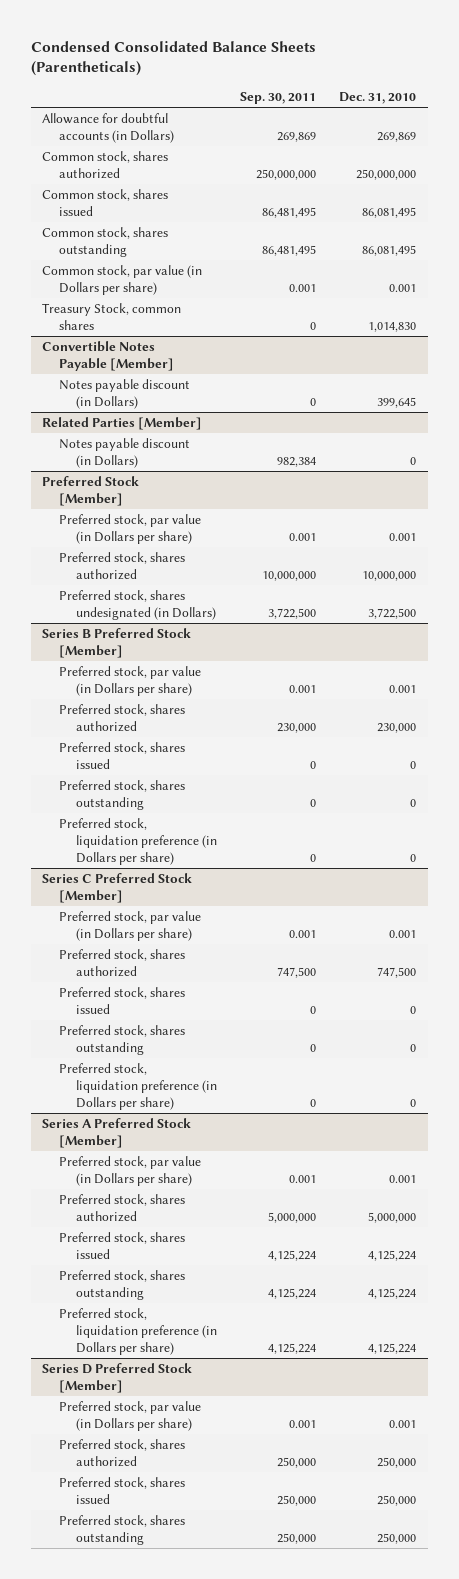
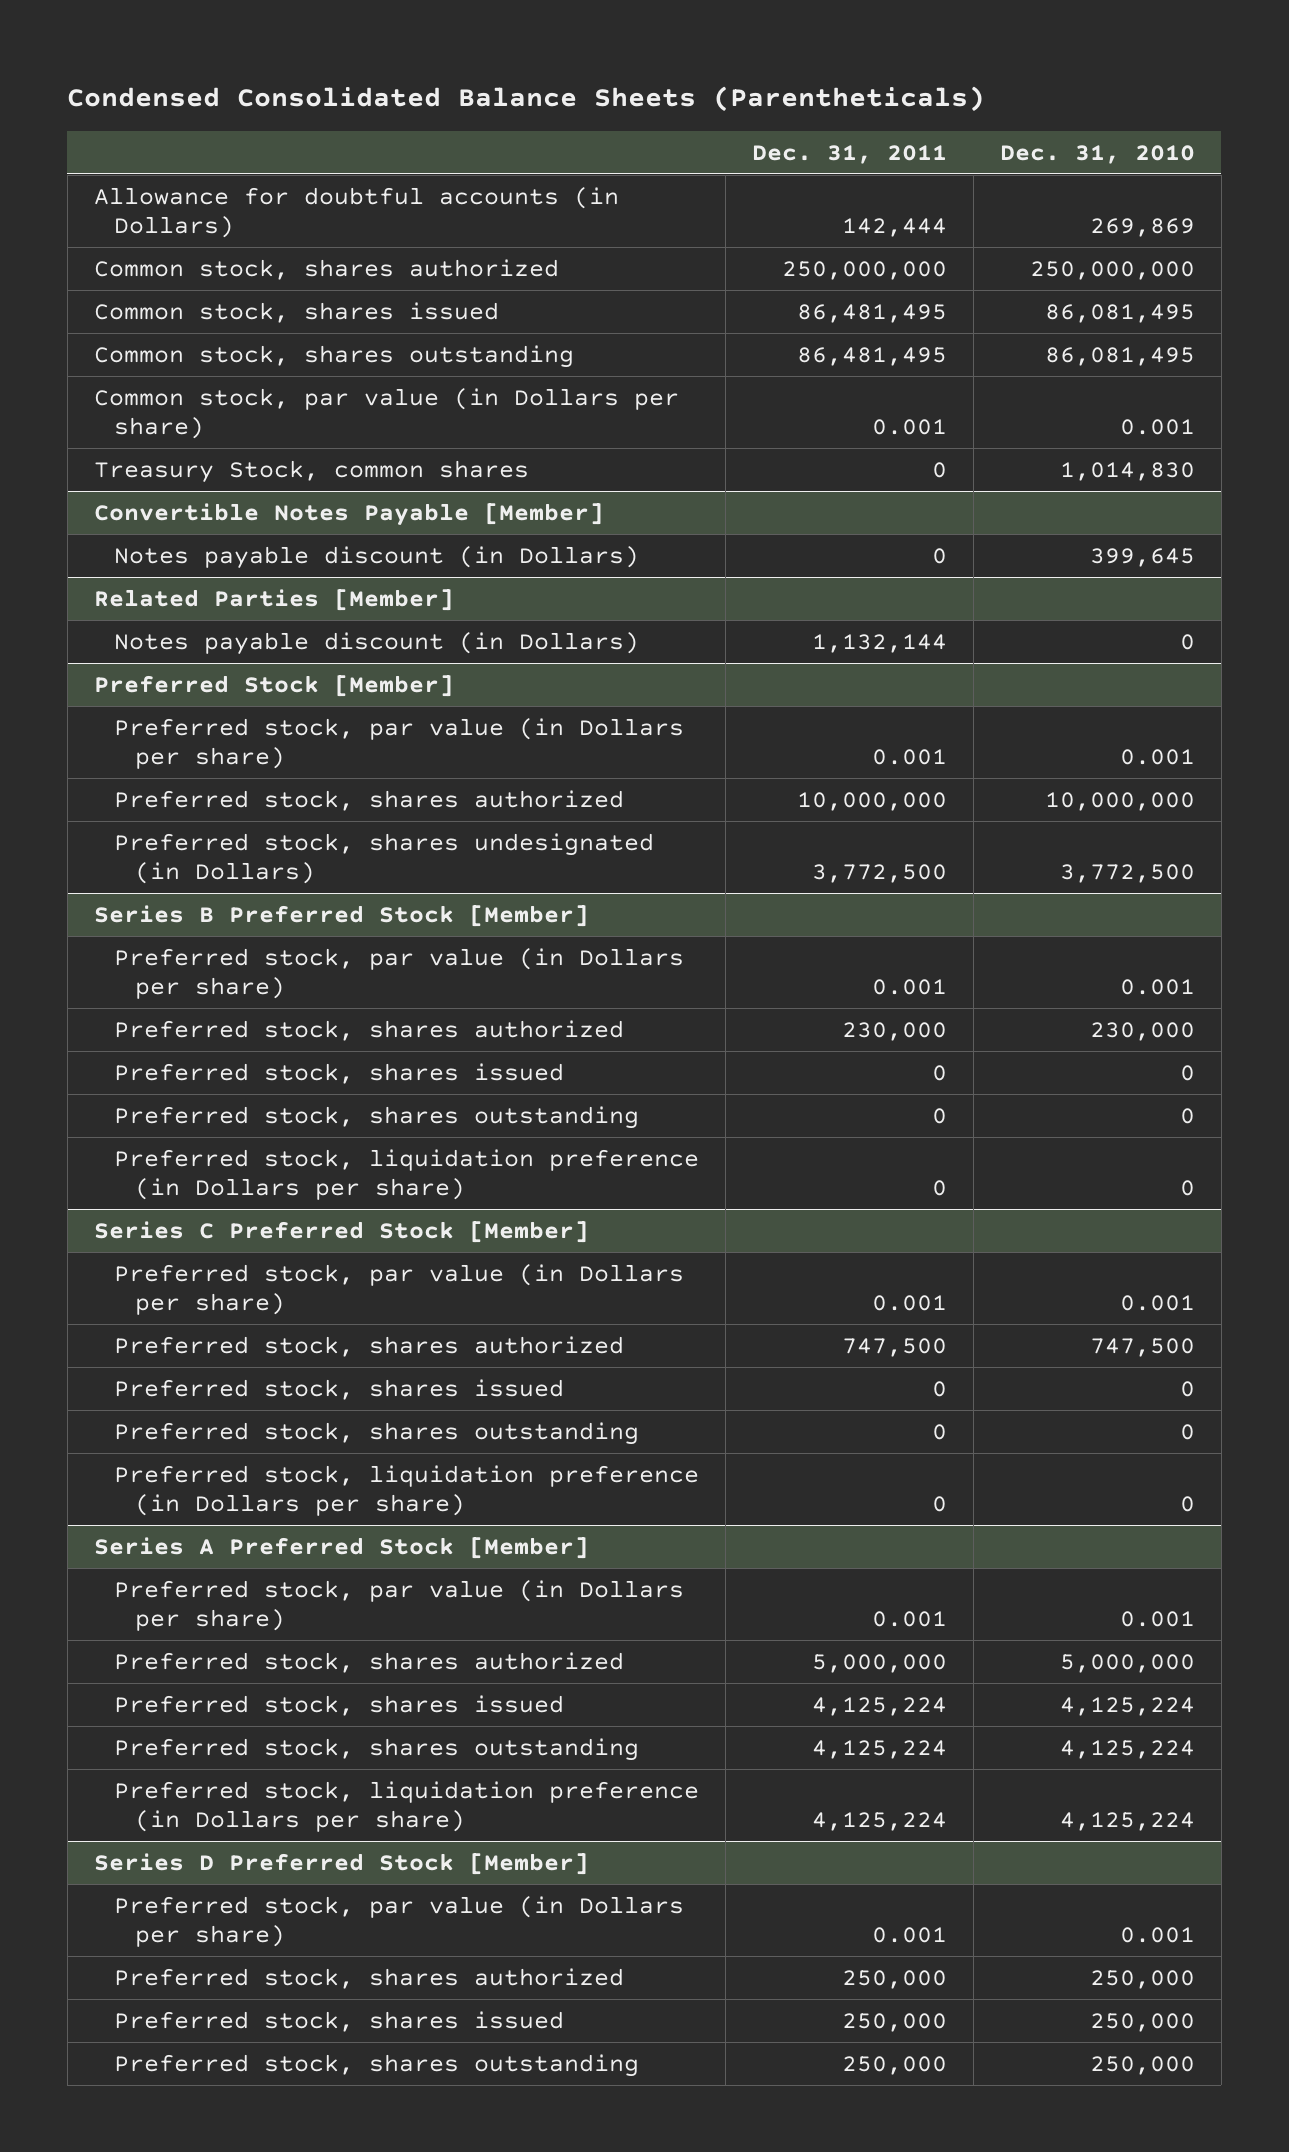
[240,91,317,104] Sep. 30, 2011 -> none
none -> [752,144,948,164] Dec. 31, 2011
[368,607,417,619] 3,722,500 -> [1059,863,1195,883] 3,772,500

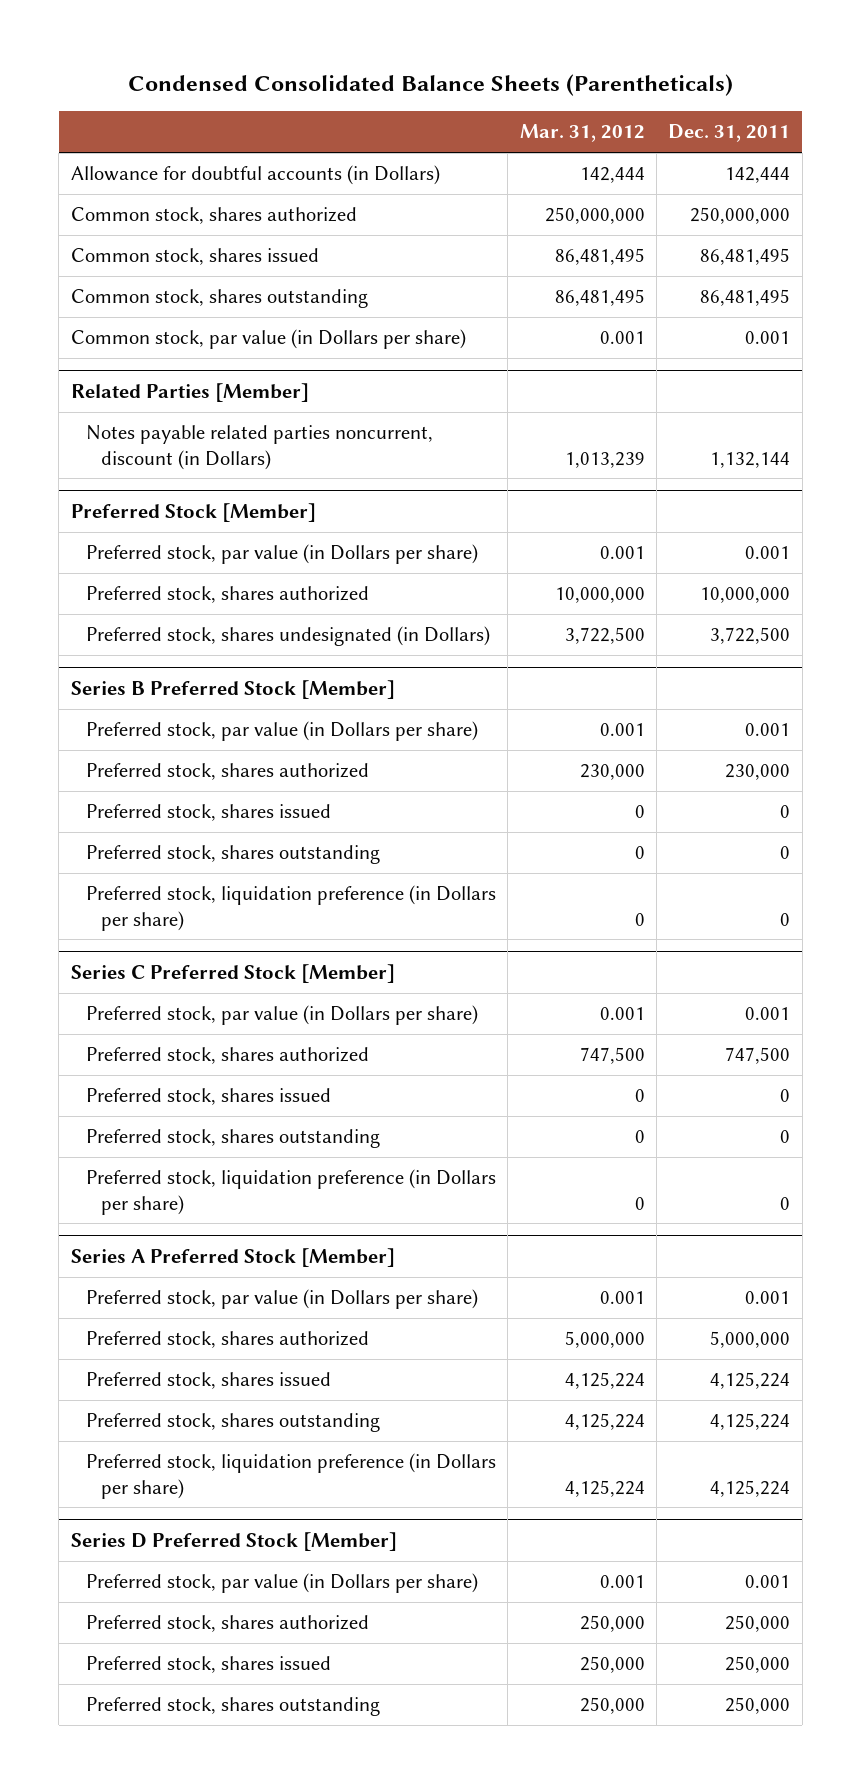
[999,144,1195,164] Dec. 31, 2010 -> none
none -> [519,124,645,143] Mar. 31, 2012
[93,459,529,483] Treasury Stock, common shares -> none
[93,502,604,526] Convertible Notes Payable [Member] -> none
[114,545,640,569] Notes payable discount (in Dollars) -> none
[114,631,640,655] Notes payable discount (in Dollars) -> [85,425,433,470] Notes payable related parties noncurrent, discount (in Dollars)
[812,863,948,883] 3,772,500 -> [710,627,791,645] 3,722,500

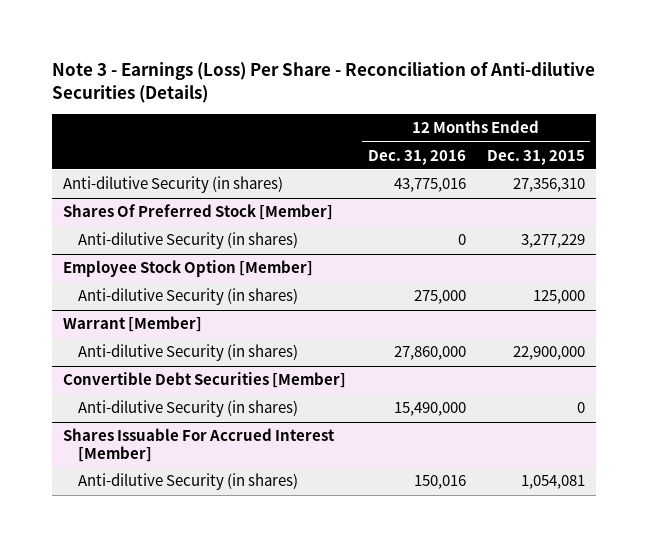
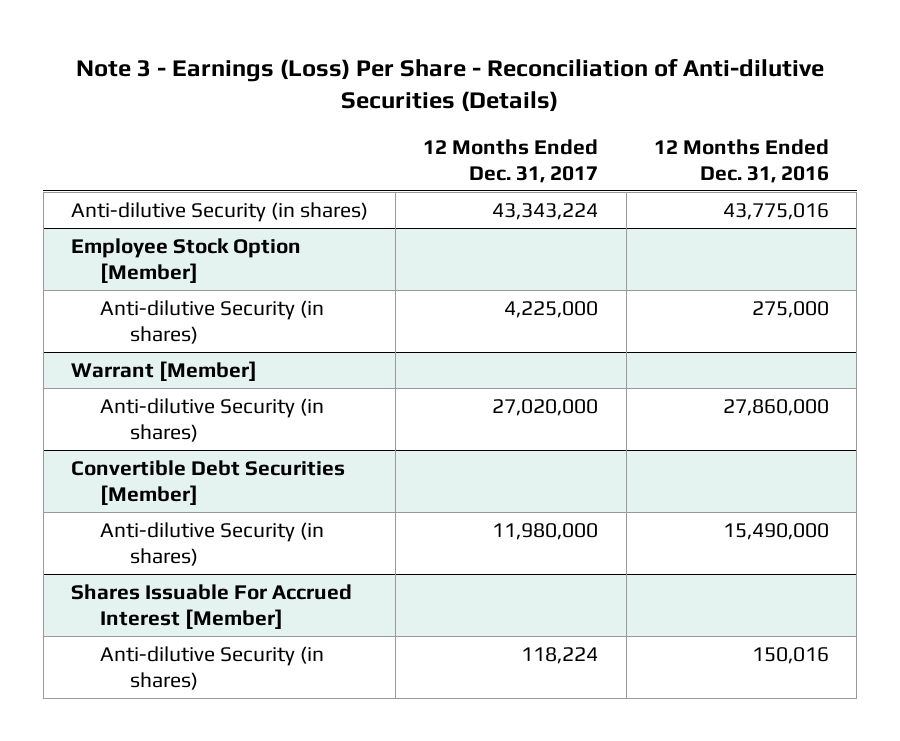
[486,149,585,165] Dec. 31, 2015 -> none
none -> [423,138,599,183] 12 Months Ended Dec. 31, 2017
[63,204,334,221] Shares Of Preferred Stock [Member] -> none
[77,232,298,250] Anti-dilutive Security (in shares) -> none

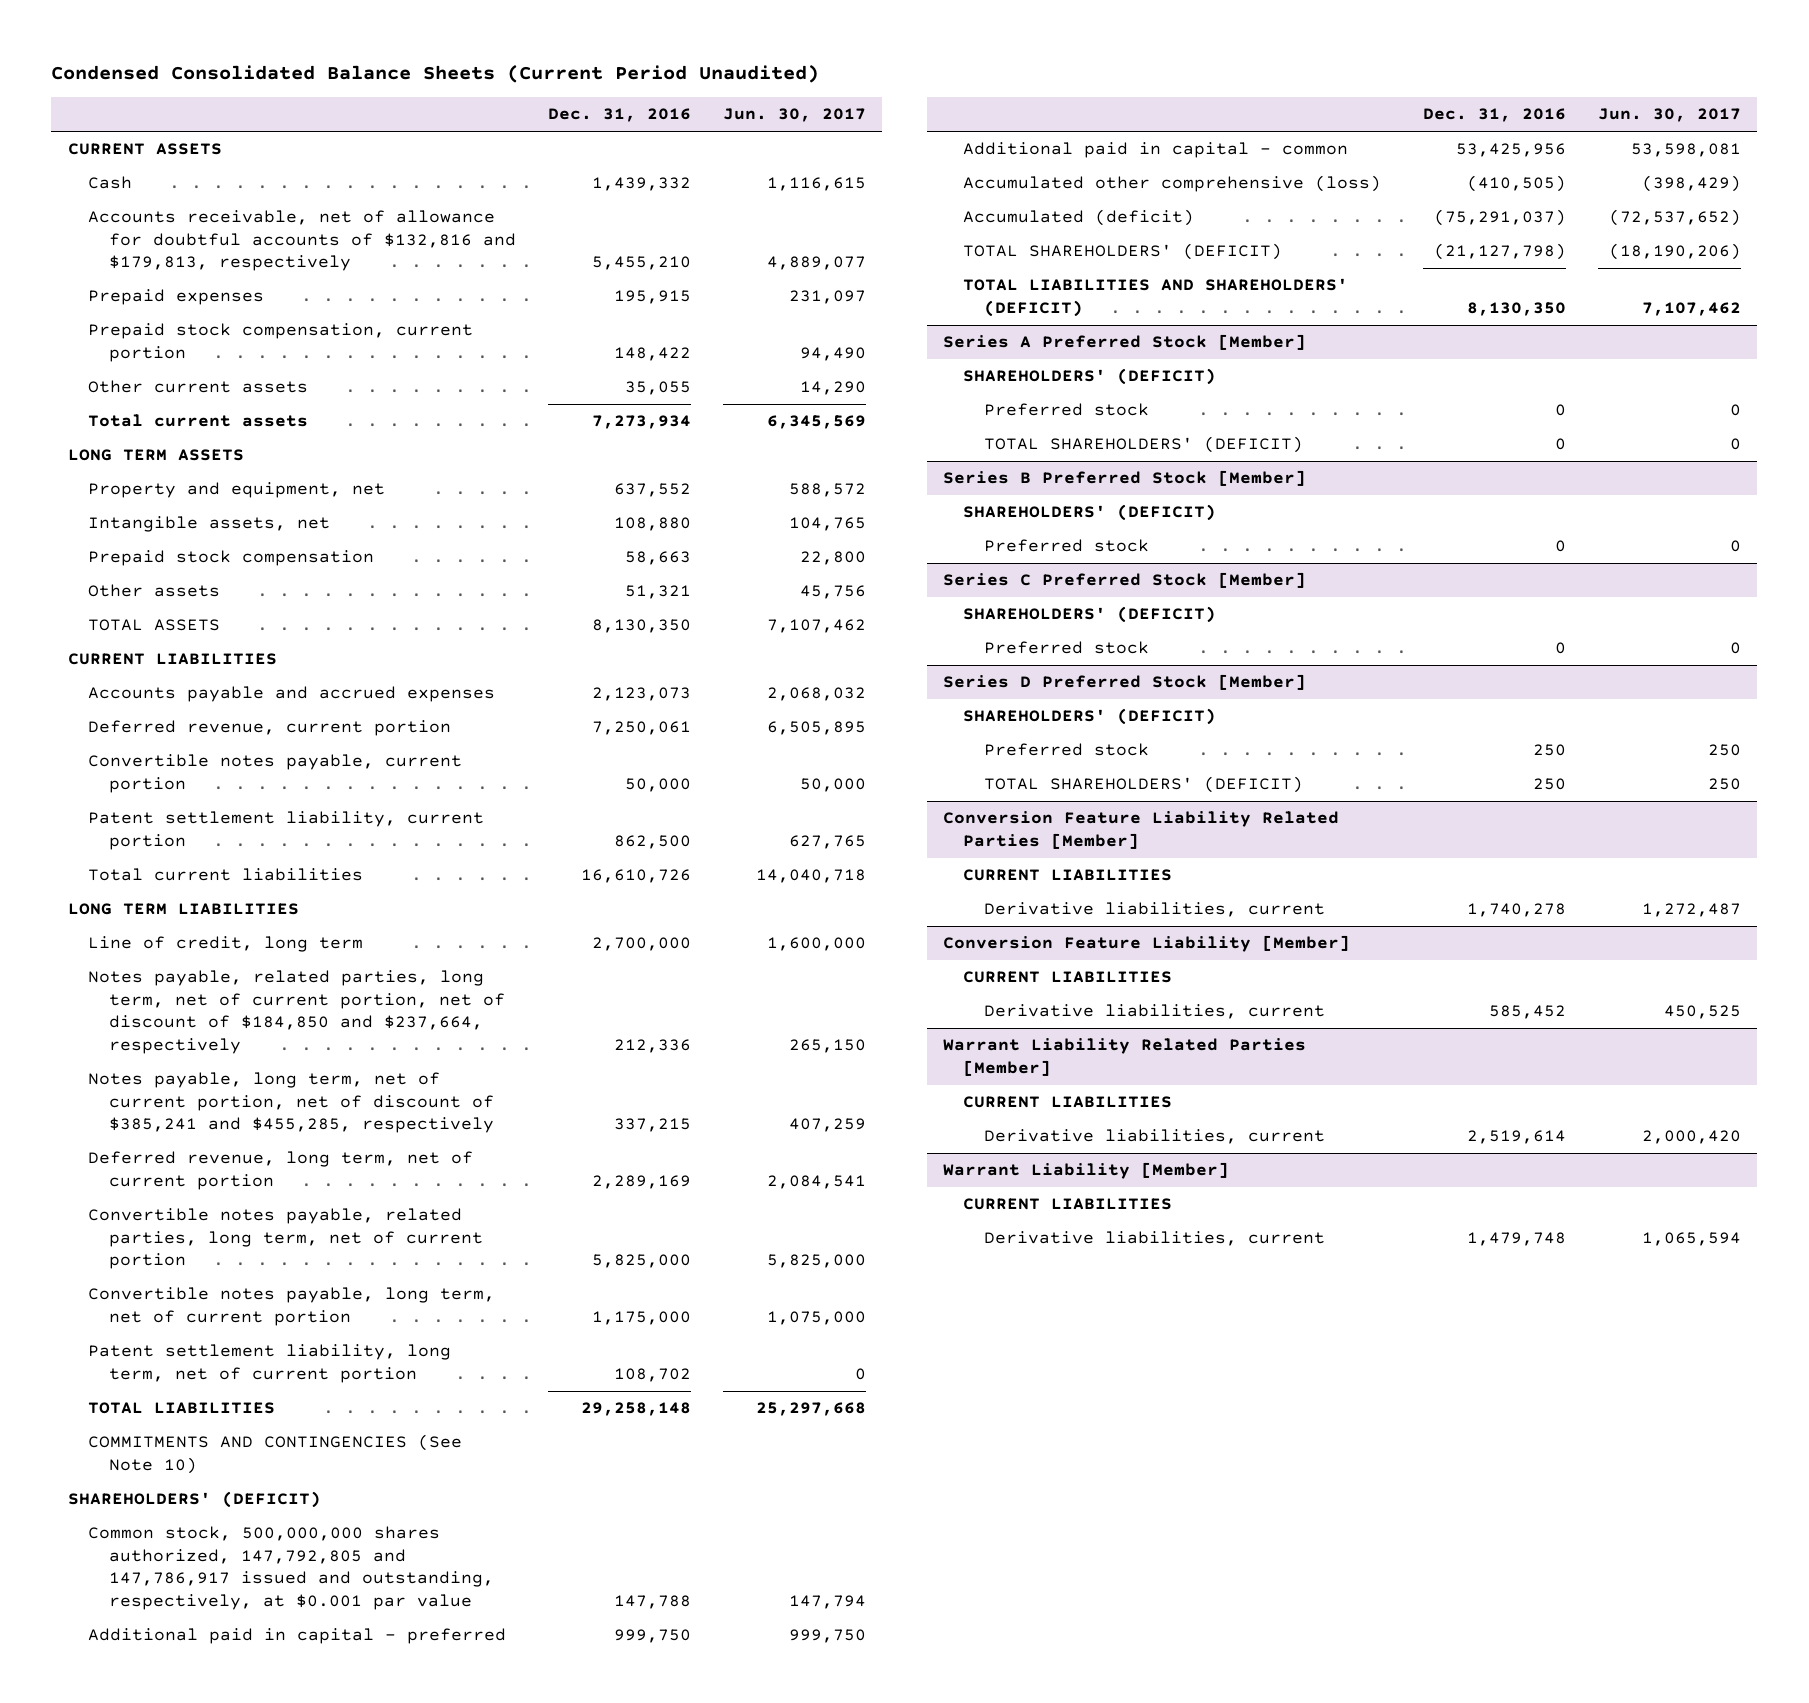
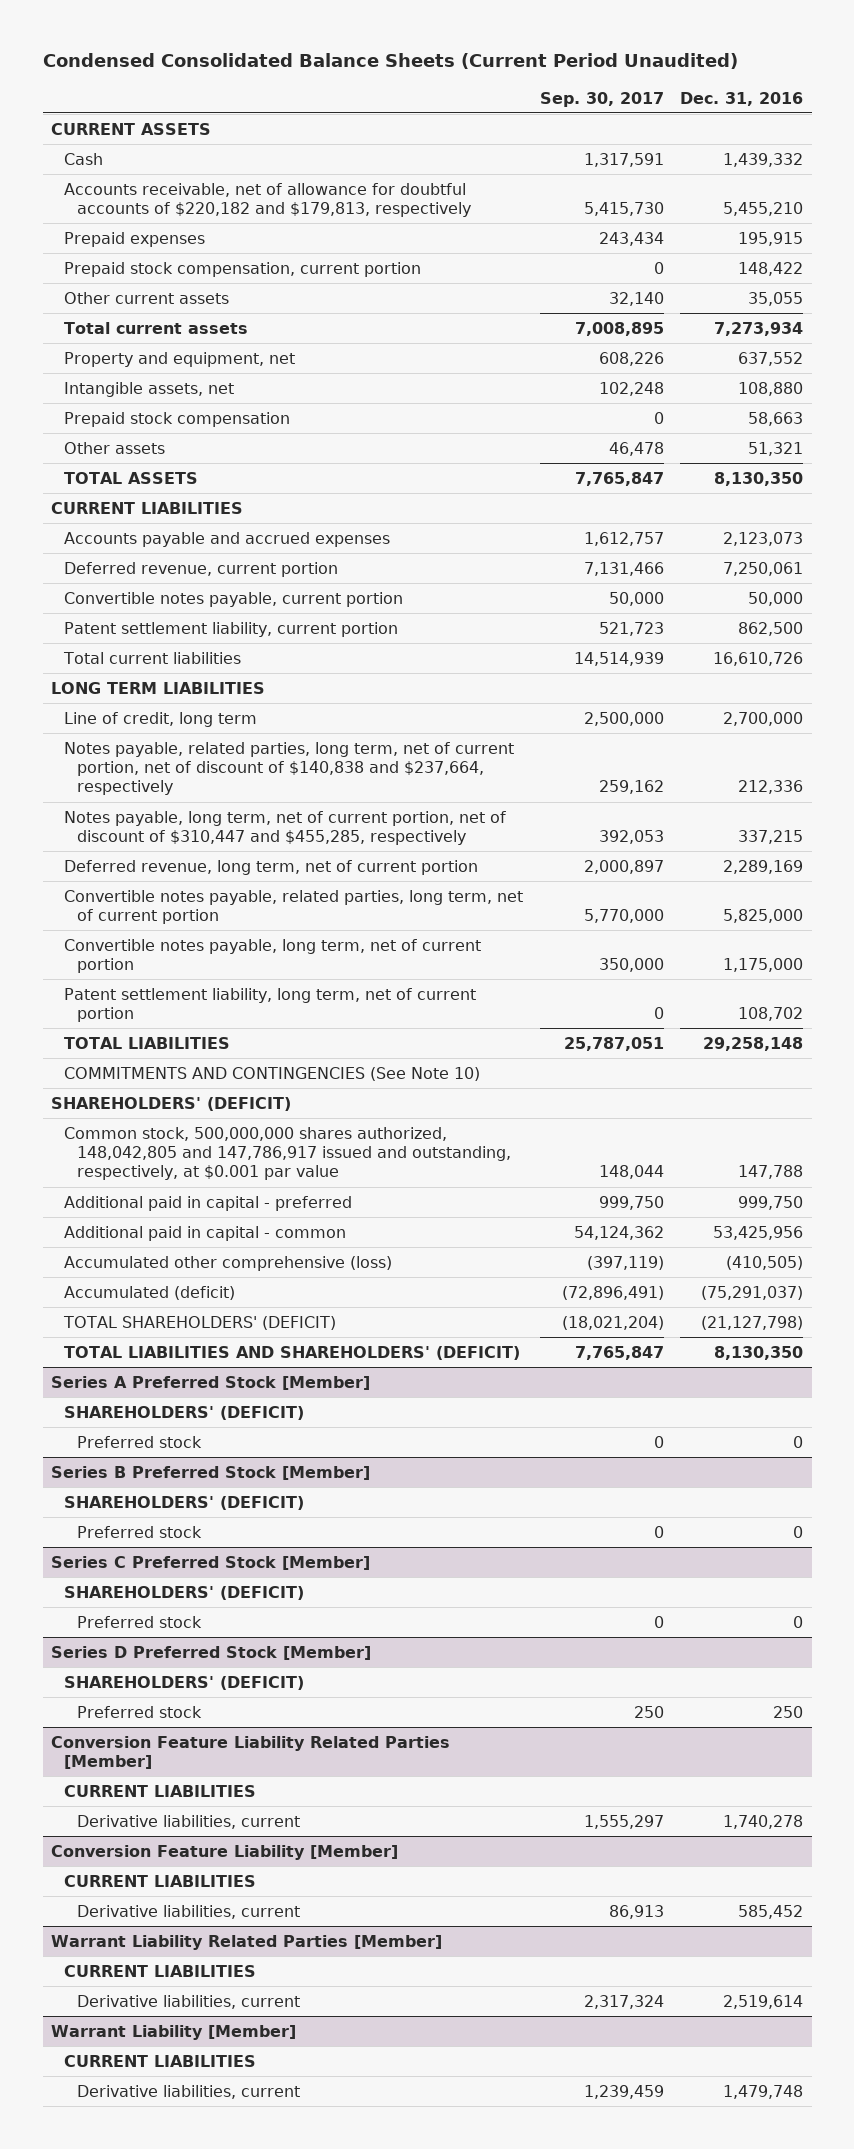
[723,108,867,123] Jun. 30, 2017 -> none
none -> [539,91,664,107] Sep. 30, 2017
[88,210,516,272] Accounts receivable, net of allowance for doubtful accounts of $132,816 and $179,813, respectively -> [63,182,471,218] Accounts receivable, net of allowance for doubtful accounts of $220,182 and $179,813, respectively
[67,449,244,462] LONG TERM ASSETS -> none
[88,970,505,1054] Notes payable, related parties, long term, net of current portion, net of discount of $184,850 and $237,664, respectively -> [63,741,514,796] Notes payable, related parties, long term, net of current portion, net of discount of $140,838 and $237,664, respectively
[88,1072,494,1134] Notes payable, long term, net of current portion, net of discount of $385,241 and $455,285, respectively -> [63,810,506,846] Notes payable, long term, net of current portion, net of discount of $310,447 and $455,285, respectively
[88,1526,494,1610] Common stock, 500,000,000 shares authorized, 147,792,805 and 147,786,917 issued and outstanding, respectively, at $0.001 par value -> [63,1126,511,1181] Common stock, 500,000,000 shares authorized, 148,042,805 and 147,786,917 issued and outstanding, respectively, at $0.001 par value
[983,436,1303,454] TOTAL SHAREHOLDERS' (DEFICIT) -> none
[983,776,1303,794] TOTAL SHAREHOLDERS' (DEFICIT) -> none

